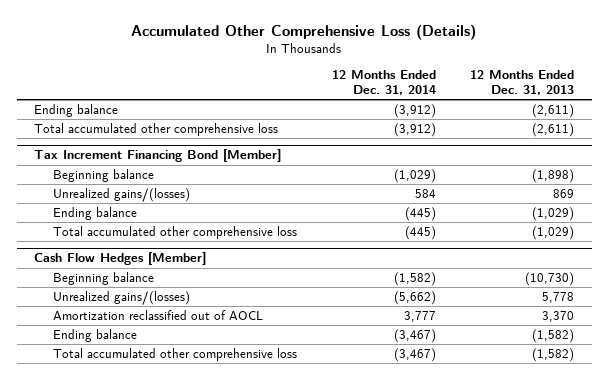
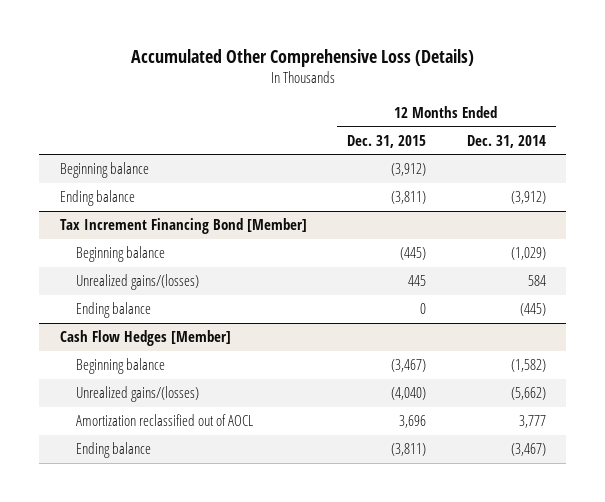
[470,70,575,95] 12 Months Ended Dec. 31, 2013 -> none
none -> [347,134,427,148] Dec. 31, 2015
none -> [59,162,149,179] Beginning balance
[33,123,278,137] Total accumulated other comprehensive loss -> none
[53,226,298,240] Total accumulated other comprehensive loss -> none
[53,348,298,362] Total accumulated other comprehensive loss -> none

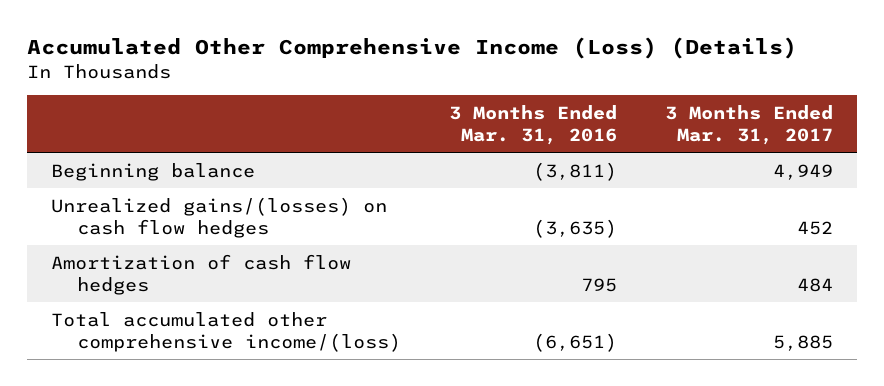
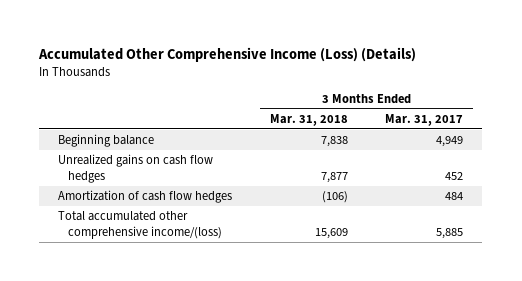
[449,105,618,145] 3 Months Ended Mar. 31, 2016 -> none
none -> [269,114,348,127] Mar. 31, 2018
[50,196,387,238] Unrealized gains/(losses) on cash flow hedges -> [58,154,214,184] Unrealized gains on cash flow hedges

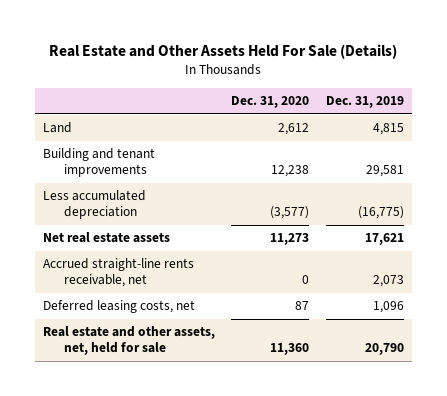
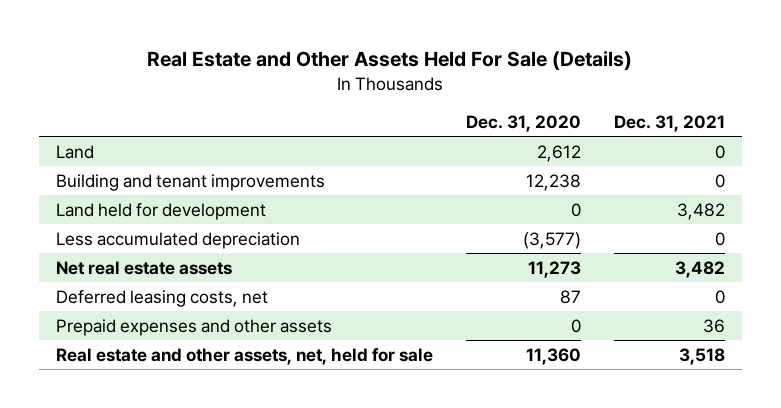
[325,96,404,109] Dec. 31, 2019 -> none
none -> [614,114,726,132] Dec. 31, 2021
none -> [55,202,266,220] Land held for development
[43,258,195,288] Accrued straight-line rents receivable, net -> none
none -> [55,318,332,336] Prepaid expenses and other assets

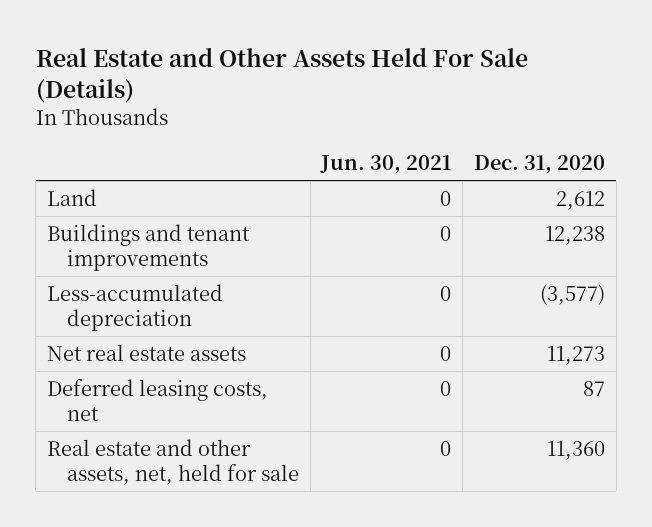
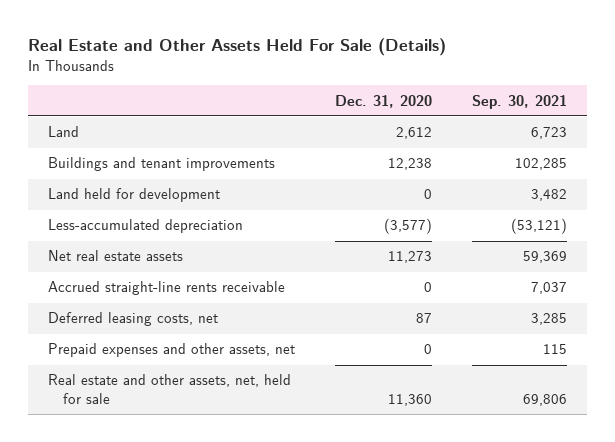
[320,155,452,175] Jun. 30, 2021 -> none
none -> [471,94,567,109] Sep. 30, 2021
none -> [47,188,220,203] Land held for development
none -> [47,281,285,296] Accrued straight-line rents receivable
none -> [47,343,295,358] Prepaid expenses and other assets, net

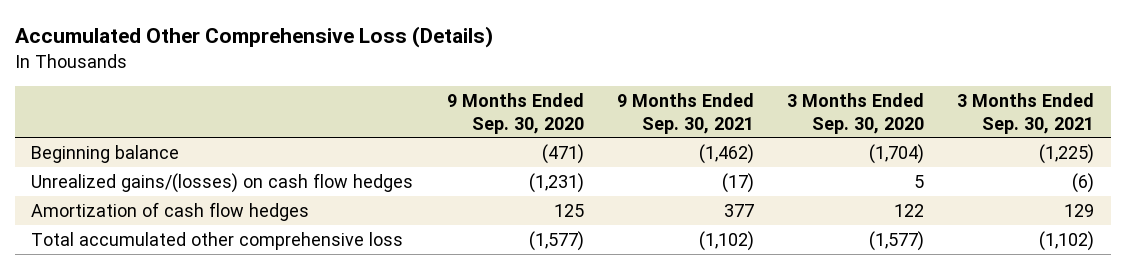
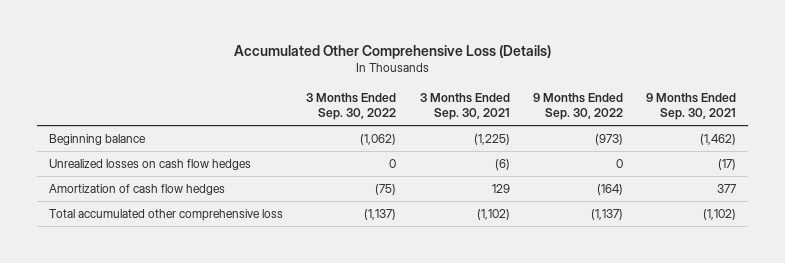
[446,92,584,134] 9 Months Ended Sep. 30, 2020 -> none
[786,92,924,134] 3 Months Ended Sep. 30, 2020 -> none
none -> [306,92,397,121] 3 Months Ended Sep. 30, 2022
none -> [532,92,623,121] 9 Months Ended Sep. 30, 2022
[31,172,414,193] Unrealized gains/(losses) on cash flow hedges -> [48,158,251,170] Unrealized losses on cash flow hedges

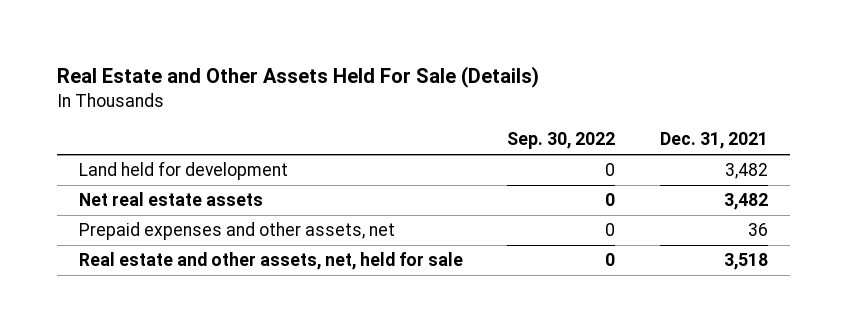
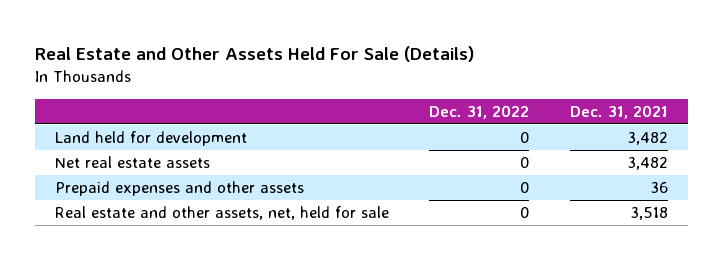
[507,132,616,150] Sep. 30, 2022 -> none
none -> [429,104,530,119] Dec. 31, 2022
[78,222,395,241] Prepaid expenses and other assets, net -> [55,181,305,197] Prepaid expenses and other assets

